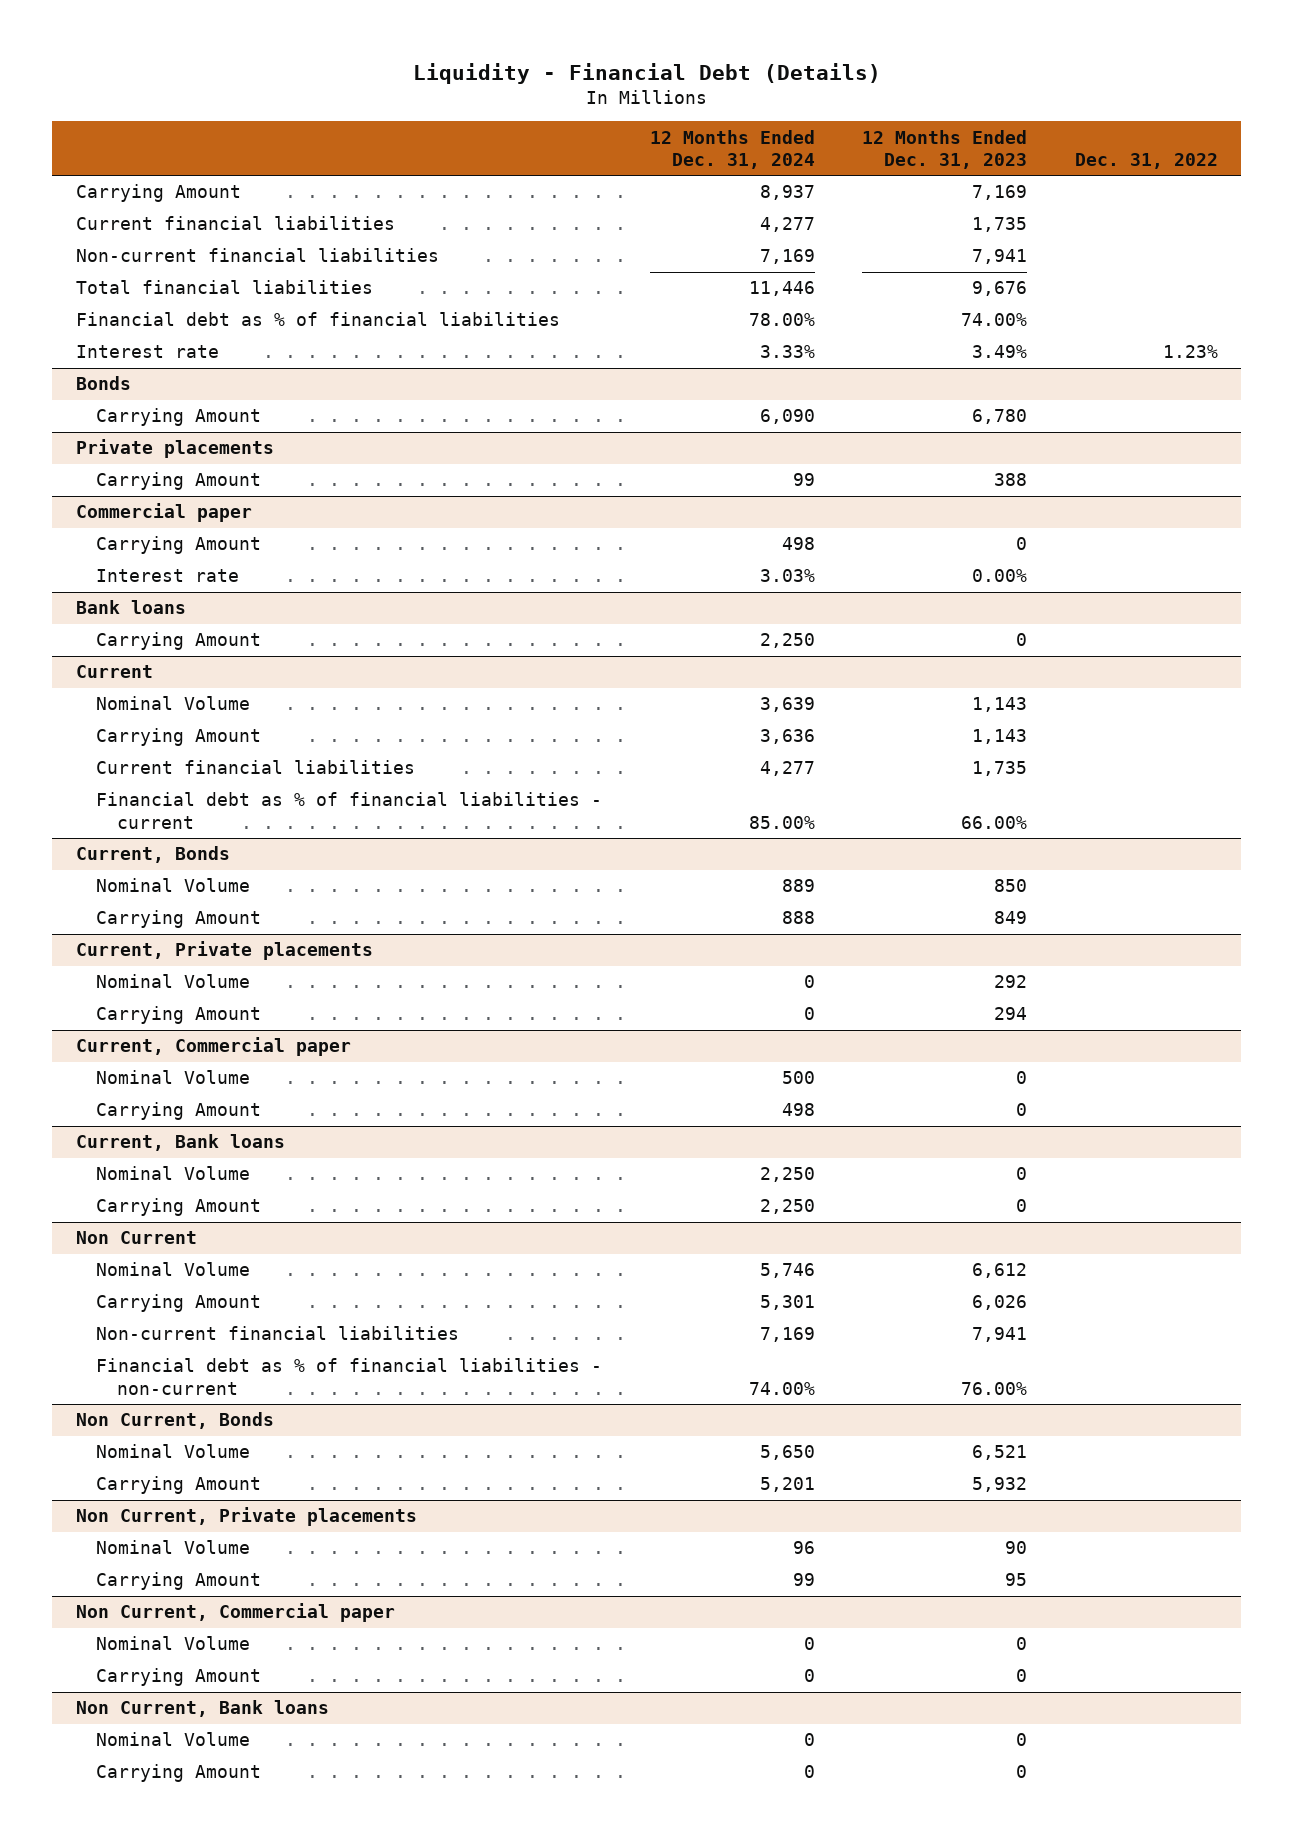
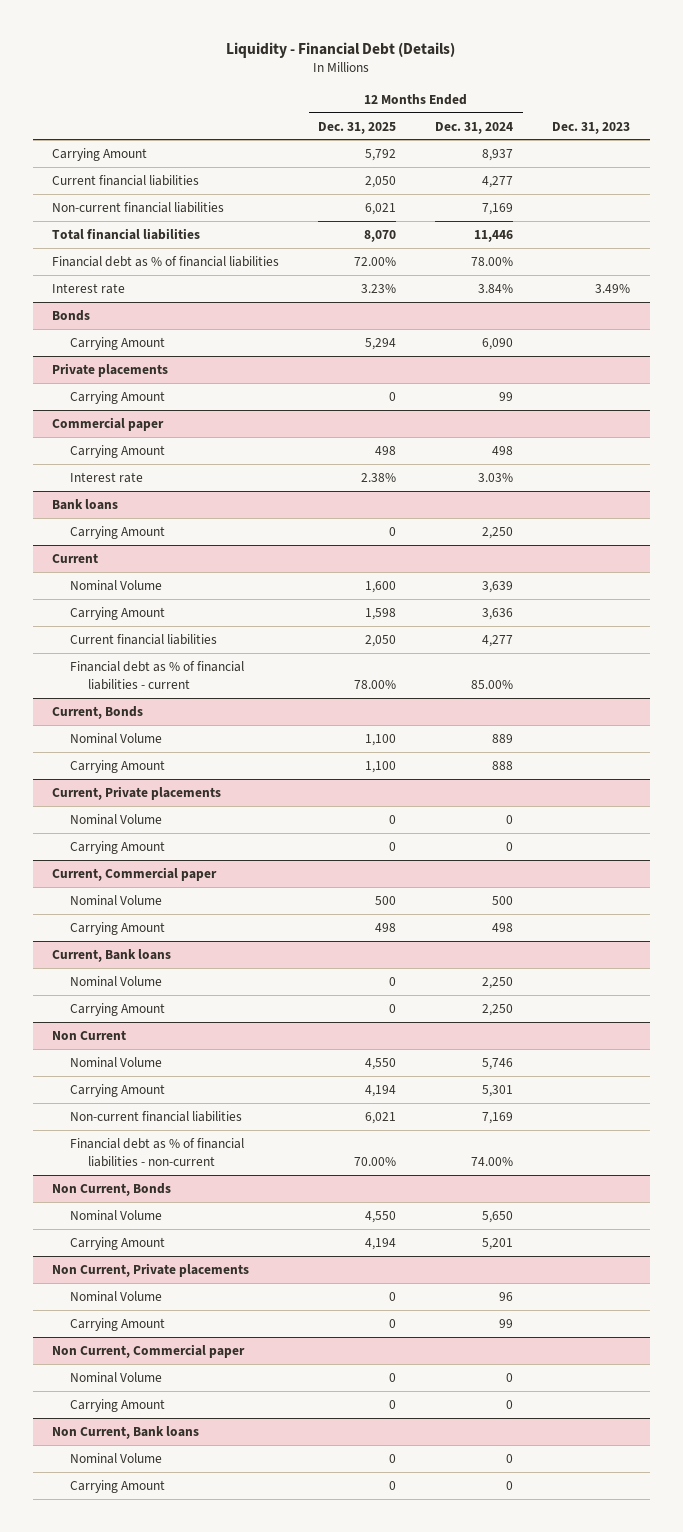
[862,129,1028,169] 12 Months Ended Dec. 31, 2023 -> none
[1074,152,1218,169] Dec. 31, 2022 -> none
none -> [318,121,397,134] Dec. 31, 2025
none -> [552,121,631,134] Dec. 31, 2023
[759,345,815,359] 3.33% -> [478,283,514,293] 3.84%

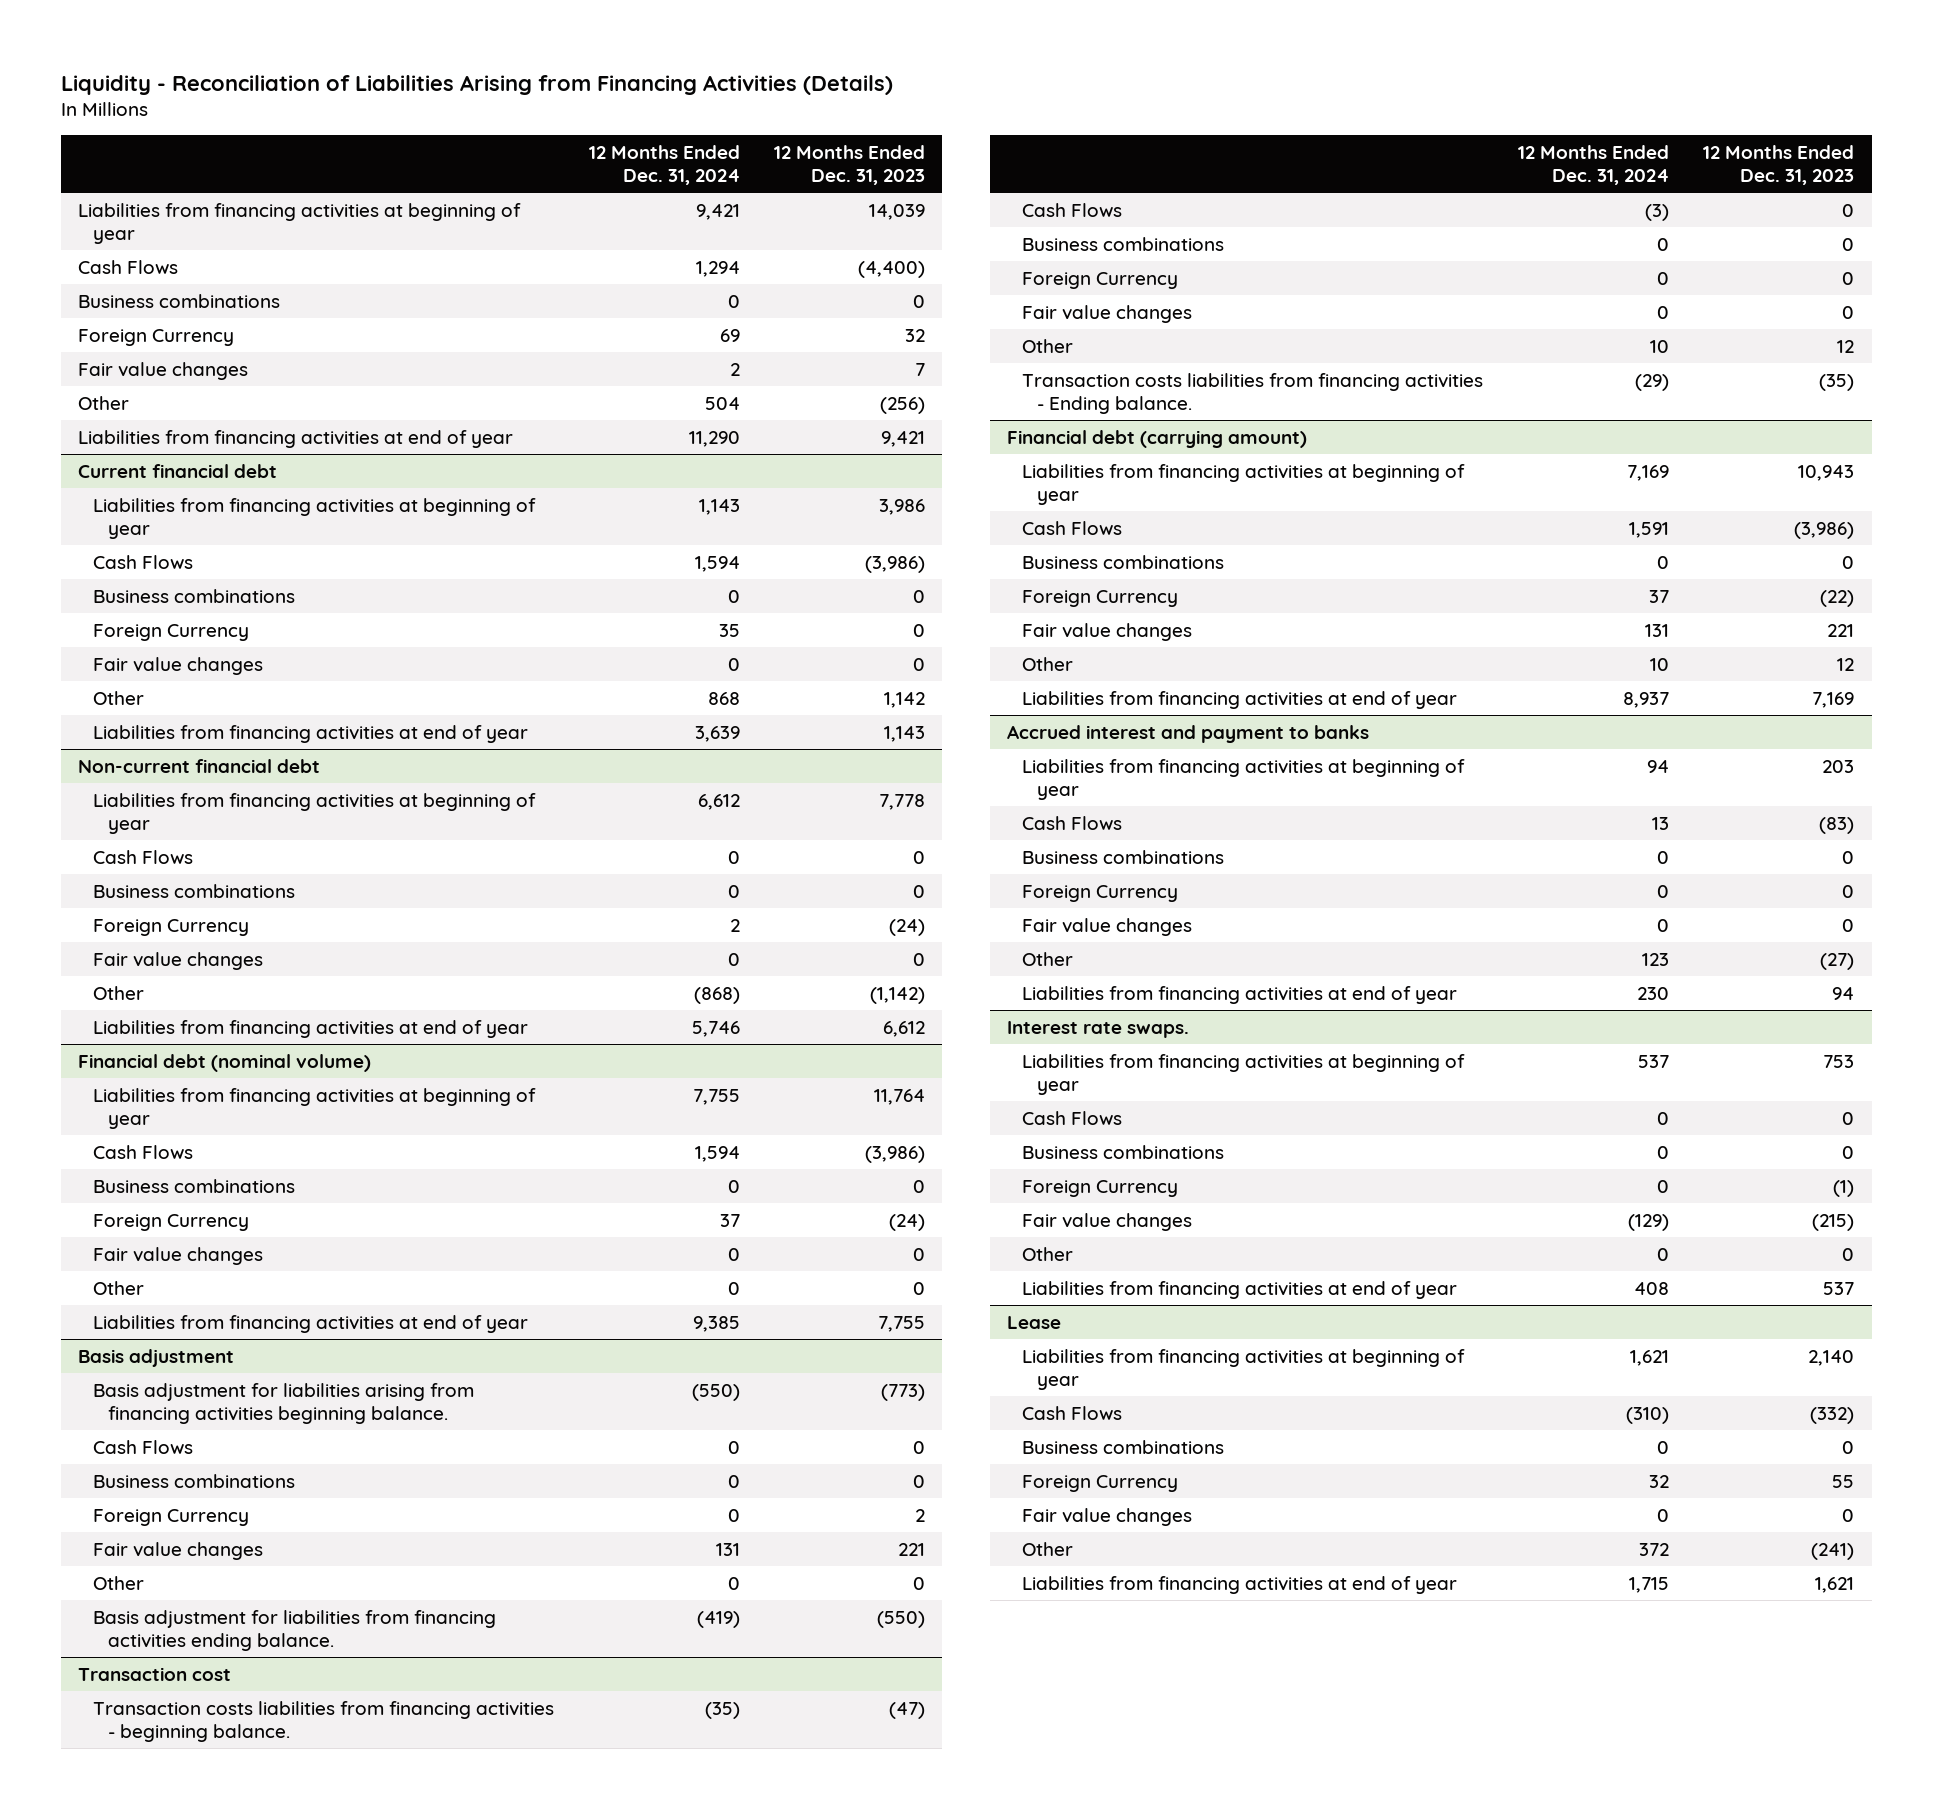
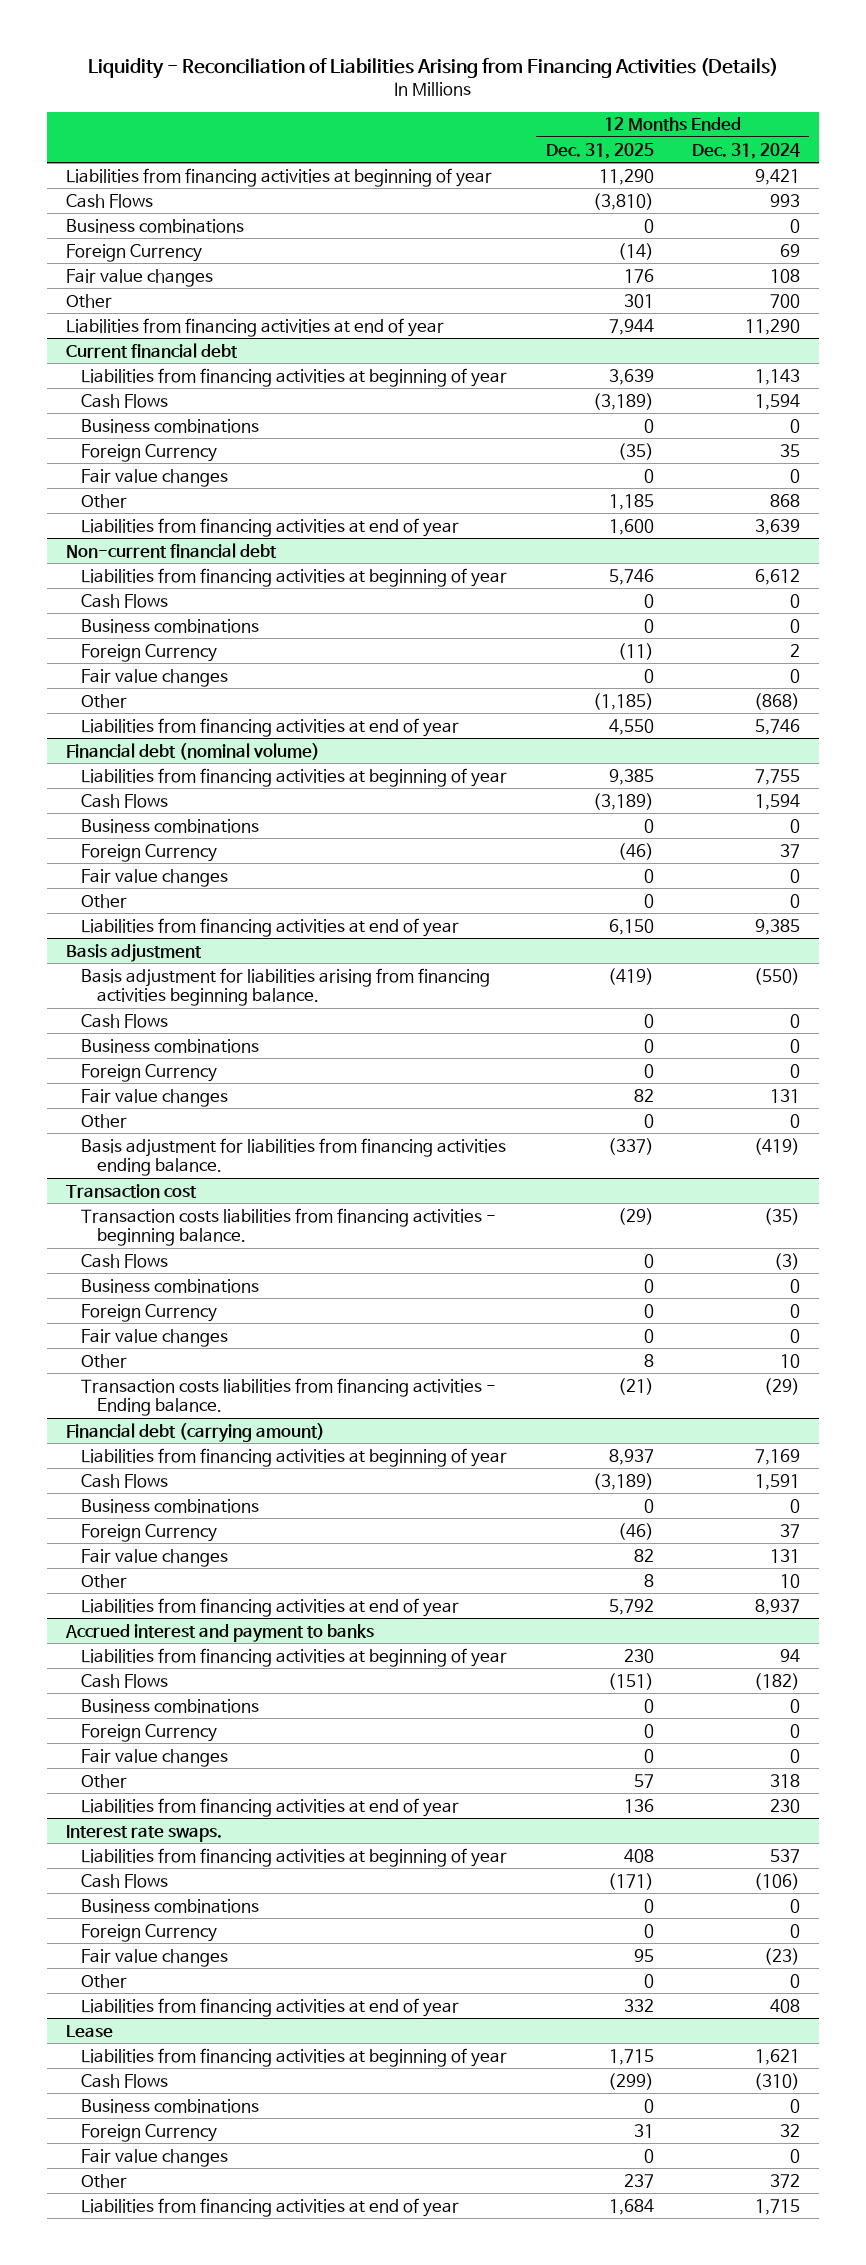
[774,145,926,186] 12 Months Ended Dec. 31, 2023 -> none
none -> [545,142,654,159] Dec. 31, 2025
[695,260,740,277] 1,294 -> [769,193,800,207] 993
[729,362,740,376] 2 -> [769,268,800,283] 108
[704,396,740,410] 504 -> [769,293,800,308] 700
[1651,816,1669,830] 13 -> [753,1672,800,1690] (182)
[1641,952,1669,966] 123 -> [769,1773,800,1788] 318
[1656,1111,1669,1125] 0 -> [753,1872,800,1890] (106)
[1627,1213,1669,1231] (129) -> [763,1947,800,1965] (23)

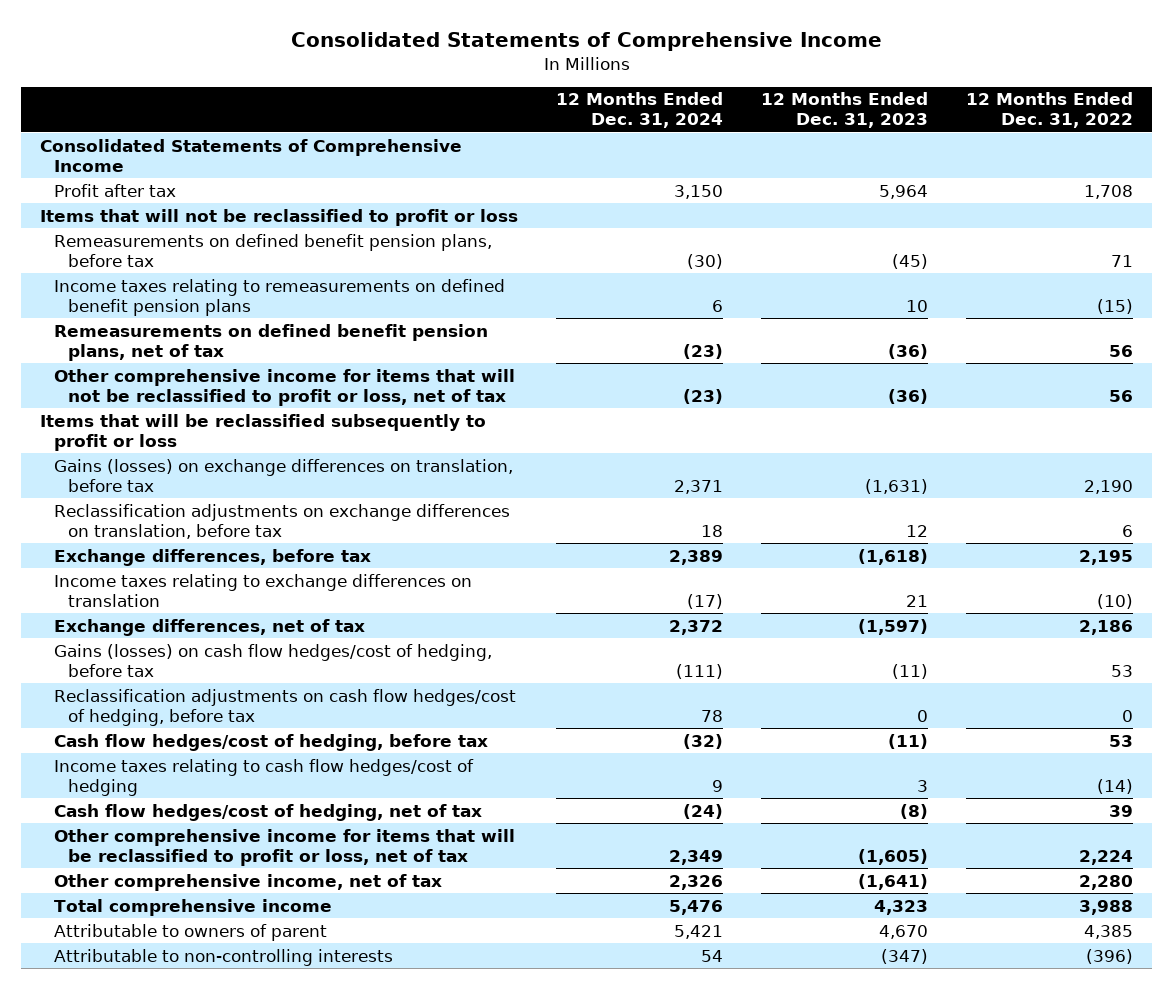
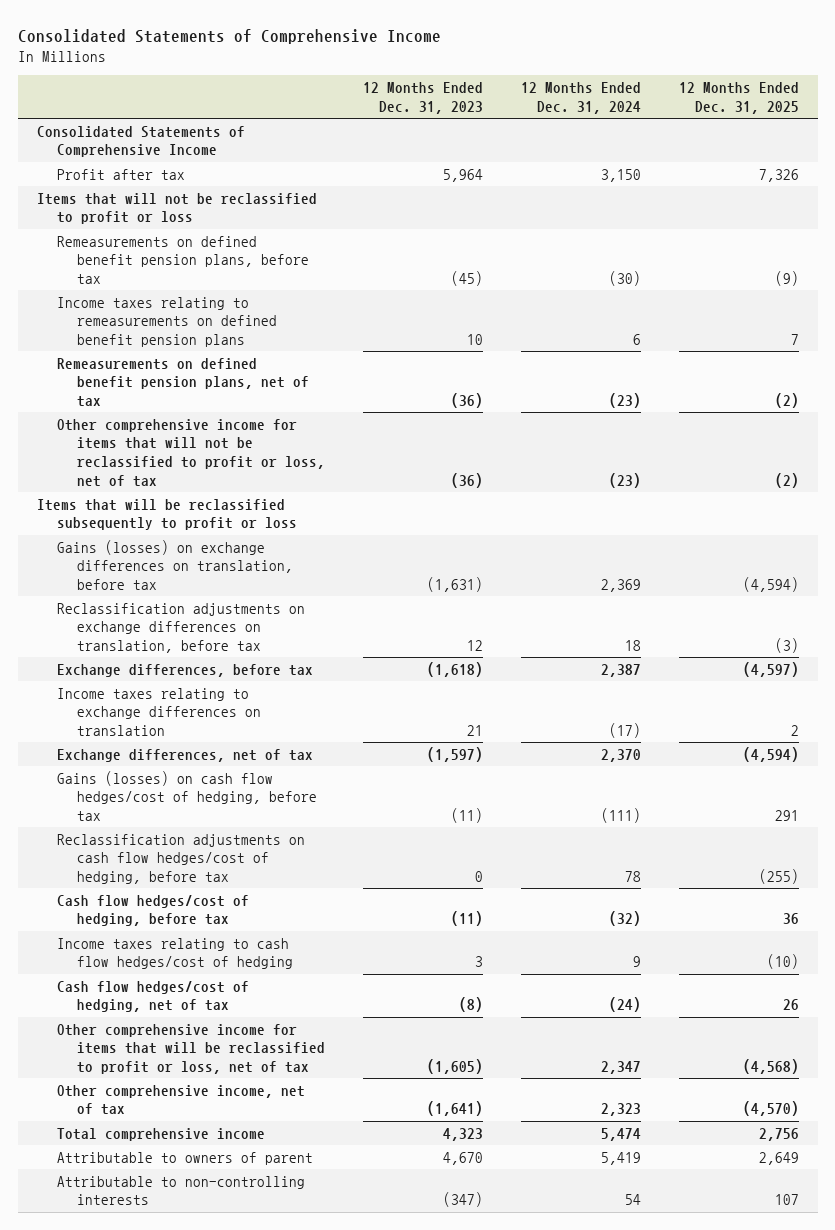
[966,92,1134,129] 12 Months Ended Dec. 31, 2022 -> none
none -> [678,82,799,114] 12 Months Ended Dec. 31, 2025
[674,479,724,494] 2,371 -> [600,579,641,593] 2,369
[669,549,724,565] 2,389 -> [600,663,641,677] 2,387
[669,619,724,635] 2,372 -> [600,748,641,762] 2,370
[669,849,724,865] 2,349 -> [600,1061,641,1075] 2,347
[669,874,724,890] 2,326 -> [600,1103,641,1117] 2,323
[669,899,724,915] 5,476 -> [600,1127,641,1141] 5,474
[674,924,724,939] 5,421 -> [600,1151,641,1165] 5,419

